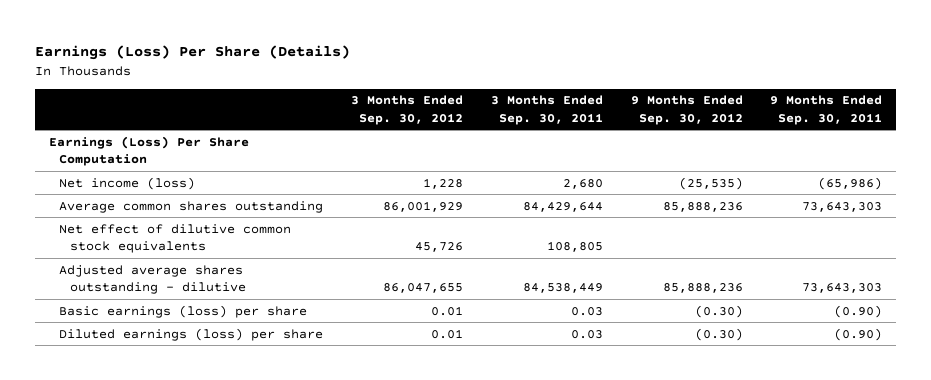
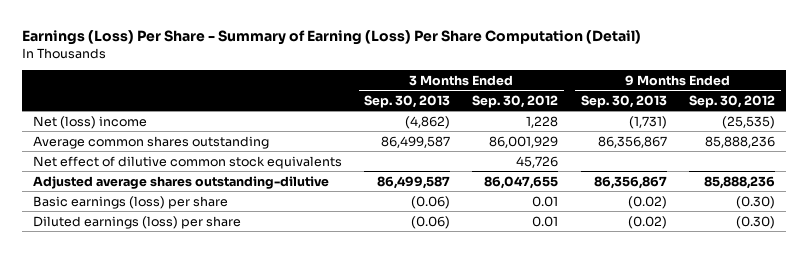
[35,45,351,61] Earnings (Loss) Per Share (Details) -> [21,29,641,45] Earnings (Loss) Per Share - Summary of Earning (Loss) Per Share Computation (Detail)
[490,95,603,125] 3 Months Ended Sep. 30, 2011 -> none
[770,95,883,125] 9 Months Ended Sep. 30, 2011 -> none
none -> [364,94,451,108] Sep. 30, 2013
none -> [580,94,667,108] Sep. 30, 2013
[49,135,250,167] Earnings (Loss) Per Share Computation -> none
[59,176,196,190] Net income (loss) -> [32,115,147,129] Net (loss) income
[59,264,246,295] Adjusted average shares outstanding - dilutive -> [32,175,329,189] Adjusted average shares outstanding-dilutive

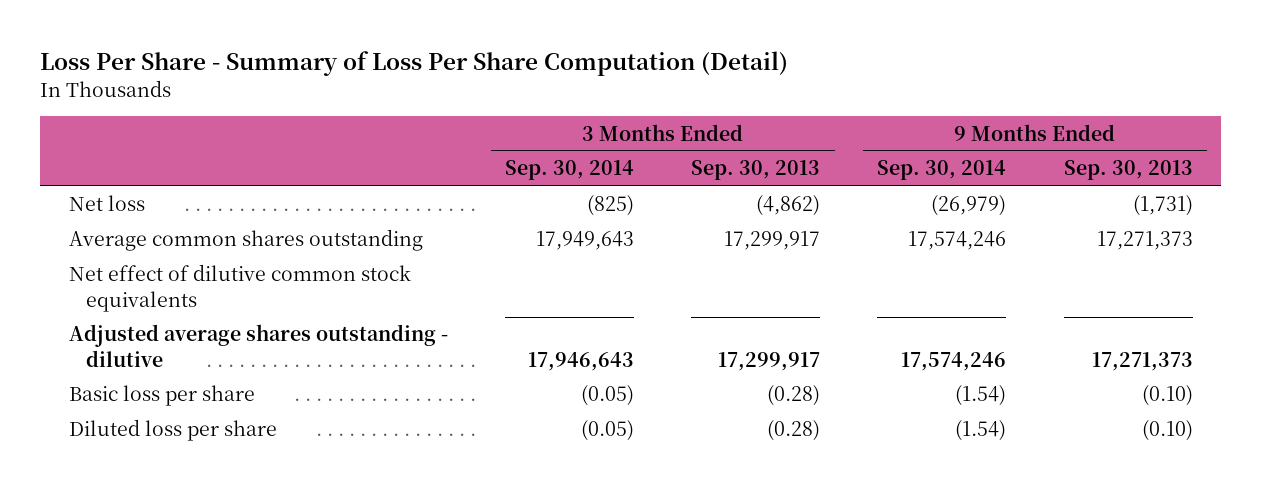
[21,29,641,45] Earnings (Loss) Per Share - Summary of Earning (Loss) Per Share Computation (Detail) -> [40,51,789,77] Loss Per Share - Summary of Loss Per Share Computation (Detail)
[472,94,559,108] Sep. 30, 2012 -> none
[689,94,776,108] Sep. 30, 2012 -> none
none -> [505,160,635,181] Sep. 30, 2014
none -> [877,160,1007,181] Sep. 30, 2014
[32,115,147,129] Net (loss) income -> [68,195,145,212] Net loss
[381,135,451,148] 86,499,587 -> [724,231,821,251] 17,299,917
[597,135,667,148] 86,356,867 -> [1096,231,1193,251] 17,271,373
[32,175,329,189] Adjusted average shares outstanding-dilutive -> [68,324,448,367] Adjusted average shares outstanding - dilutive
[377,175,451,189] 86,499,587 -> [718,351,821,371] 17,299,917
[593,175,667,189] 86,356,867 -> [1091,351,1193,371] 17,271,373
[32,195,228,209] Basic earnings (loss) per share -> [68,385,255,407] Basic loss per share
[411,195,451,209] (0.06) -> [767,385,821,407] (0.28)
[627,195,667,209] (0.02) -> [1141,385,1193,407] (0.10)
[32,215,241,229] Diluted earnings (loss) per share -> [68,419,277,442] Diluted loss per share
[411,215,451,229] (0.06) -> [767,420,821,442] (0.28)
[627,215,667,229] (0.02) -> [1141,420,1193,442] (0.10)

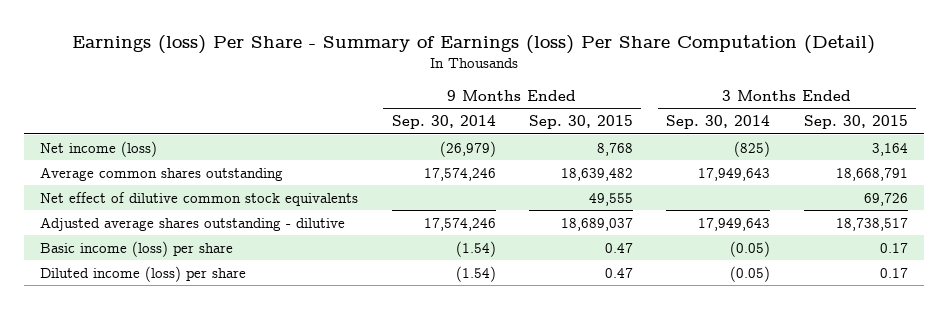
[40,51,789,77] Loss Per Share - Summary of Loss Per Share Computation (Detail) -> [72,34,876,54] Earnings (loss) Per Share - Summary of Earnings (loss) Per Share Computation (Detail)
[691,160,821,181] Sep. 30, 2013 -> none
[1063,160,1193,181] Sep. 30, 2013 -> none
none -> [529,115,634,130] Sep. 30, 2015
none -> [803,115,908,130] Sep. 30, 2015
[68,195,145,212] Net loss -> [40,140,158,157] Net income (loss)
[528,351,635,371] 17,946,643 -> [698,217,771,231] 17,949,643
[68,385,255,407] Basic loss per share -> [40,240,234,257] Basic income (loss) per share
[68,419,277,442] Diluted loss per share -> [40,265,247,282] Diluted income (loss) per share

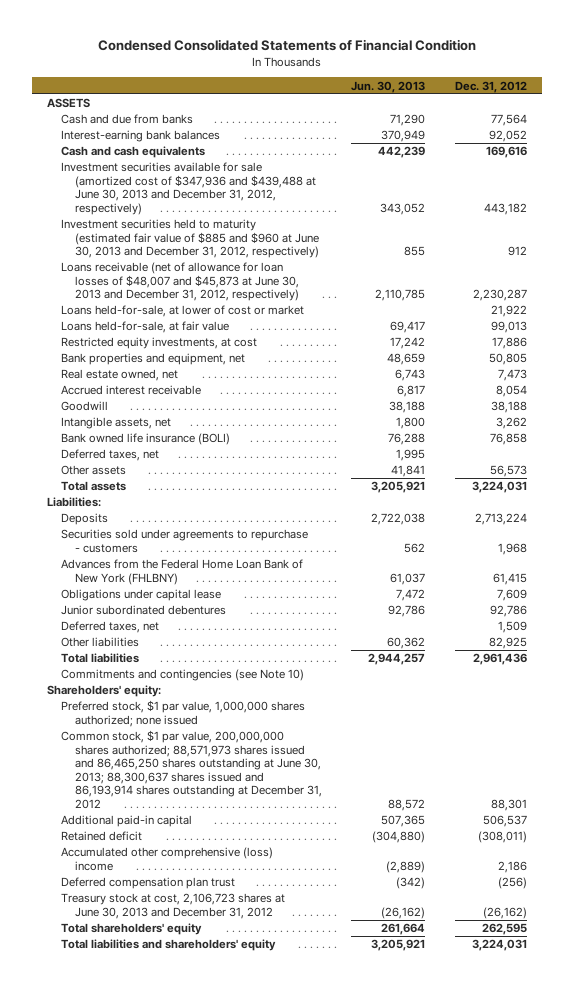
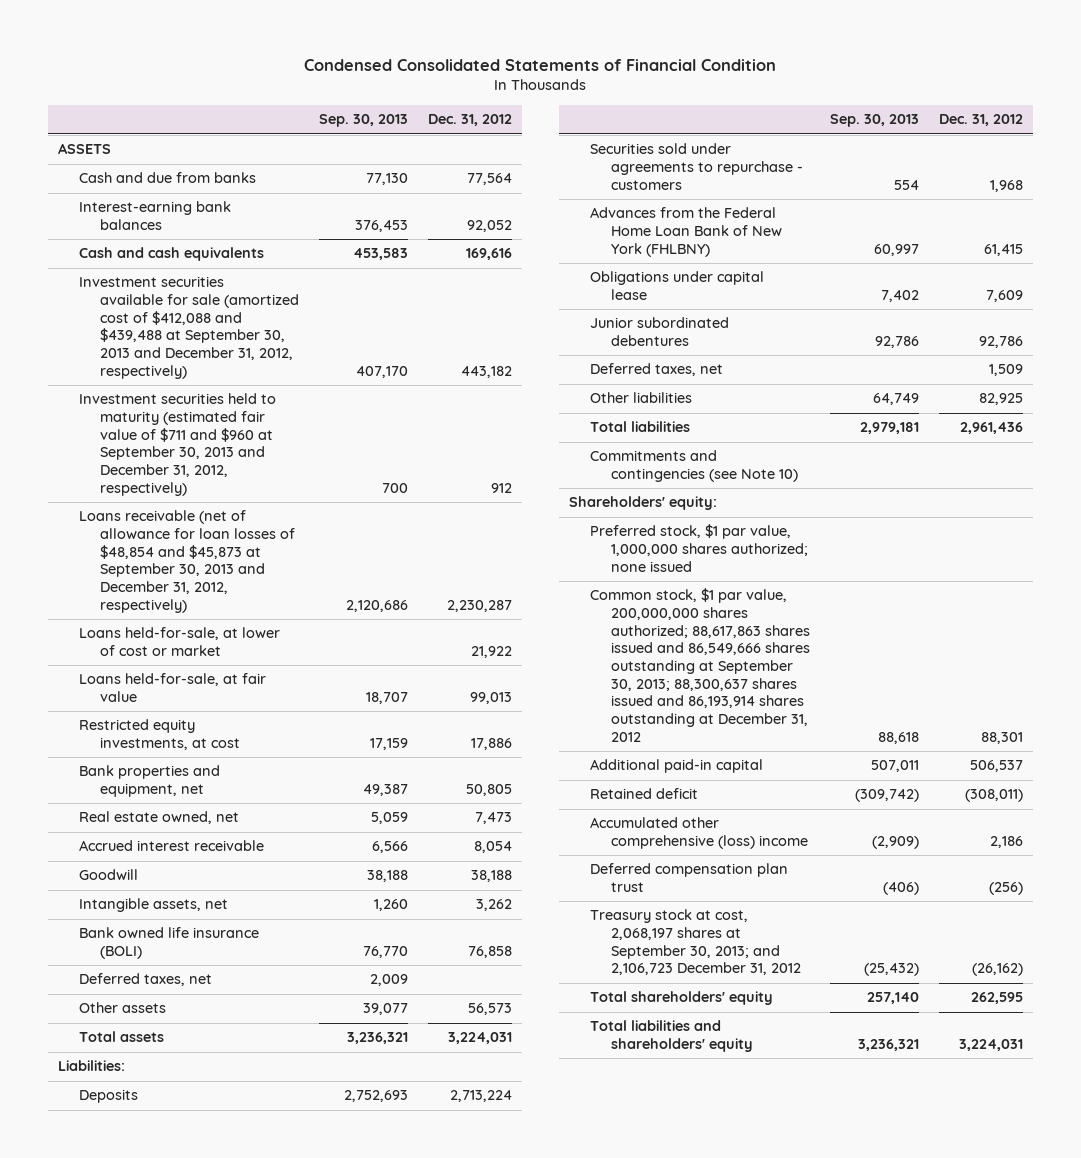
[351,80,426,93] Jun. 30, 2013 -> none
none -> [319,114,409,128] Sep. 30, 2013
[60,162,316,215] Investment securities available for sale (amortized cost of $347,936 and $439,488 at June 30, 2013 and December 31, 2012, respectively) -> [79,276,300,379] Investment securities available for sale (amortized cost of $412,088 and $439,488 at September 30, 2013 and December 31, 2012, respectively)
[60,219,319,259] Investment securities held to maturity (estimated fair value of $885 and $960 at June 30, 2013 and December 31, 2012, respectively) -> [79,393,277,496] Investment securities held to maturity (estimated fair value of $711 and $960 at September 30, 2013 and December 31, 2012, respectively)
[60,262,299,302] Loans receivable (net of allowance for loan losses of $48,007 and $45,873 at June 30, 2013 and December 31, 2012, respectively) -> [79,510,296,613] Loans receivable (net of allowance for loan losses of $48,854 and $45,873 at September 30, 2013 and December 31, 2012, respectively)
[60,730,322,809] Common stock, $1 par value, 200,000,000 shares authorized; 88,571,973 shares issued and 86,465,250 shares outstanding at June 30, 2013; 88,300,637 shares issued and 86,193,914 shares outstanding at December 31, 2012 -> [589,588,810,742] Common stock, $1 par value, 200,000,000 shares authorized; 88,617,863 shares issued and 86,549,666 shares outstanding at September 30, 2013; 88,300,637 shares issued and 86,193,914 shares outstanding at December 31, 2012
[60,893,285,919] Treasury stock at cost, 2,106,723 shares at June 30, 2013 and December 31, 2012 -> [589,909,801,976] Treasury stock at cost, 2,068,197 shares at September 30, 2013; and 2,106,723 December 31, 2012

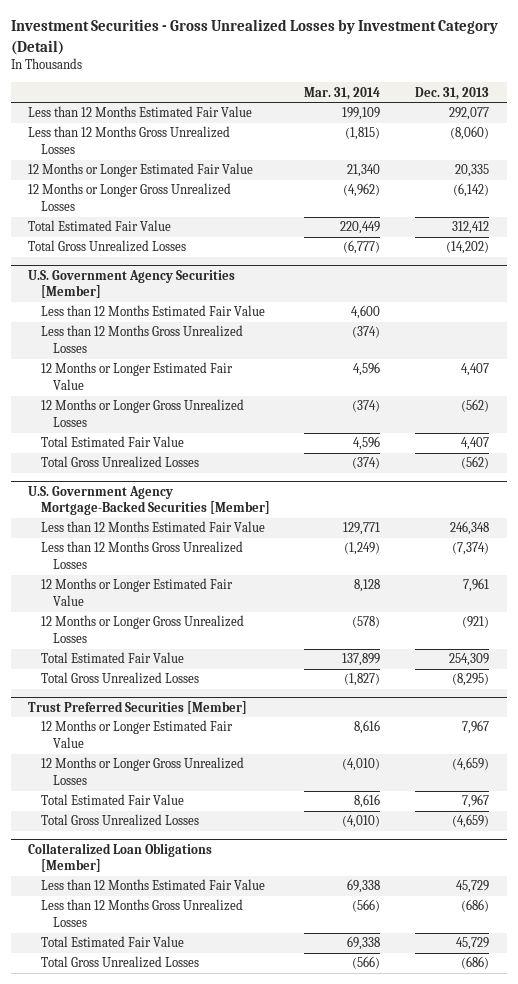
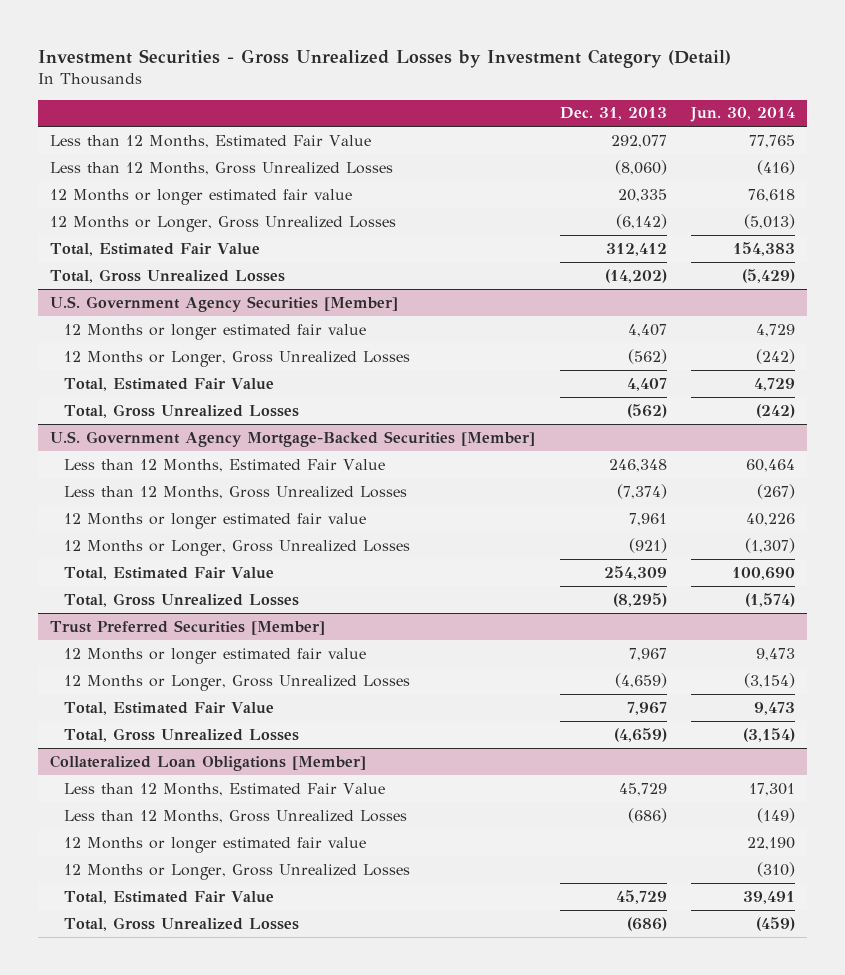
[304,86,381,100] Mar. 31, 2014 -> none
none -> [690,107,796,123] Jun. 30, 2014
[28,106,253,118] Less than 12 Months Estimated Fair Value -> [50,134,372,148] Less than 12 Months, Estimated Fair Value
[28,126,231,155] Less than 12 Months Gross Unrealized Losses -> [50,161,394,175] Less than 12 Months, Gross Unrealized Losses
[28,163,254,178] 12 Months or Longer Estimated Fair Value -> [50,188,353,205] 12 Months or longer estimated fair value
[28,183,232,212] 12 Months or Longer Gross Unrealized Losses -> [50,215,397,232] 12 Months or Longer, Gross Unrealized Losses
[28,220,172,232] Total Estimated Fair Value -> [50,242,261,256] Total, Estimated Fair Value
[28,240,187,253] Total Gross Unrealized Losses -> [50,268,286,283] Total, Gross Unrealized Losses
[40,305,265,317] Less than 12 Months Estimated Fair Value -> none
[40,325,243,354] Less than 12 Months Gross Unrealized Losses -> none
[40,362,233,391] 12 Months or Longer Estimated Fair Value -> [64,323,367,340] 12 Months or longer estimated fair value
[40,399,244,428] 12 Months or Longer Gross Unrealized Losses -> [64,350,411,367] 12 Months or Longer, Gross Unrealized Losses
[40,436,184,448] Total Estimated Fair Value -> [64,377,275,391] Total, Estimated Fair Value
[40,456,199,469] Total Gross Unrealized Losses -> [64,403,300,418] Total, Gross Unrealized Losses
[40,521,265,533] Less than 12 Months Estimated Fair Value -> [64,458,386,472] Less than 12 Months, Estimated Fair Value
[40,541,243,570] Less than 12 Months Gross Unrealized Losses -> [64,485,408,499] Less than 12 Months, Gross Unrealized Losses
[40,578,233,607] 12 Months or Longer Estimated Fair Value -> [64,512,367,529] 12 Months or longer estimated fair value
[40,615,244,644] 12 Months or Longer Gross Unrealized Losses -> [64,539,411,556] 12 Months or Longer, Gross Unrealized Losses
[40,652,184,664] Total Estimated Fair Value -> [64,566,275,580] Total, Estimated Fair Value
[40,672,199,685] Total Gross Unrealized Losses -> [64,592,300,607] Total, Gross Unrealized Losses
[40,720,233,749] 12 Months or Longer Estimated Fair Value -> [64,647,367,664] 12 Months or longer estimated fair value
[40,757,244,786] 12 Months or Longer Gross Unrealized Losses -> [64,674,411,691] 12 Months or Longer, Gross Unrealized Losses
[40,794,184,806] Total Estimated Fair Value -> [64,701,275,715] Total, Estimated Fair Value
[40,814,199,827] Total Gross Unrealized Losses -> [64,727,300,742] Total, Gross Unrealized Losses
[40,879,265,891] Less than 12 Months Estimated Fair Value -> [64,782,386,796] Less than 12 Months, Estimated Fair Value
[40,899,243,928] Less than 12 Months Gross Unrealized Losses -> [64,809,408,823] Less than 12 Months, Gross Unrealized Losses
none -> [64,836,367,853] 12 Months or longer estimated fair value
none -> [64,863,411,880] 12 Months or Longer, Gross Unrealized Losses
[40,936,184,948] Total Estimated Fair Value -> [64,890,275,904] Total, Estimated Fair Value
[40,956,199,969] Total Gross Unrealized Losses -> [64,916,300,931] Total, Gross Unrealized Losses

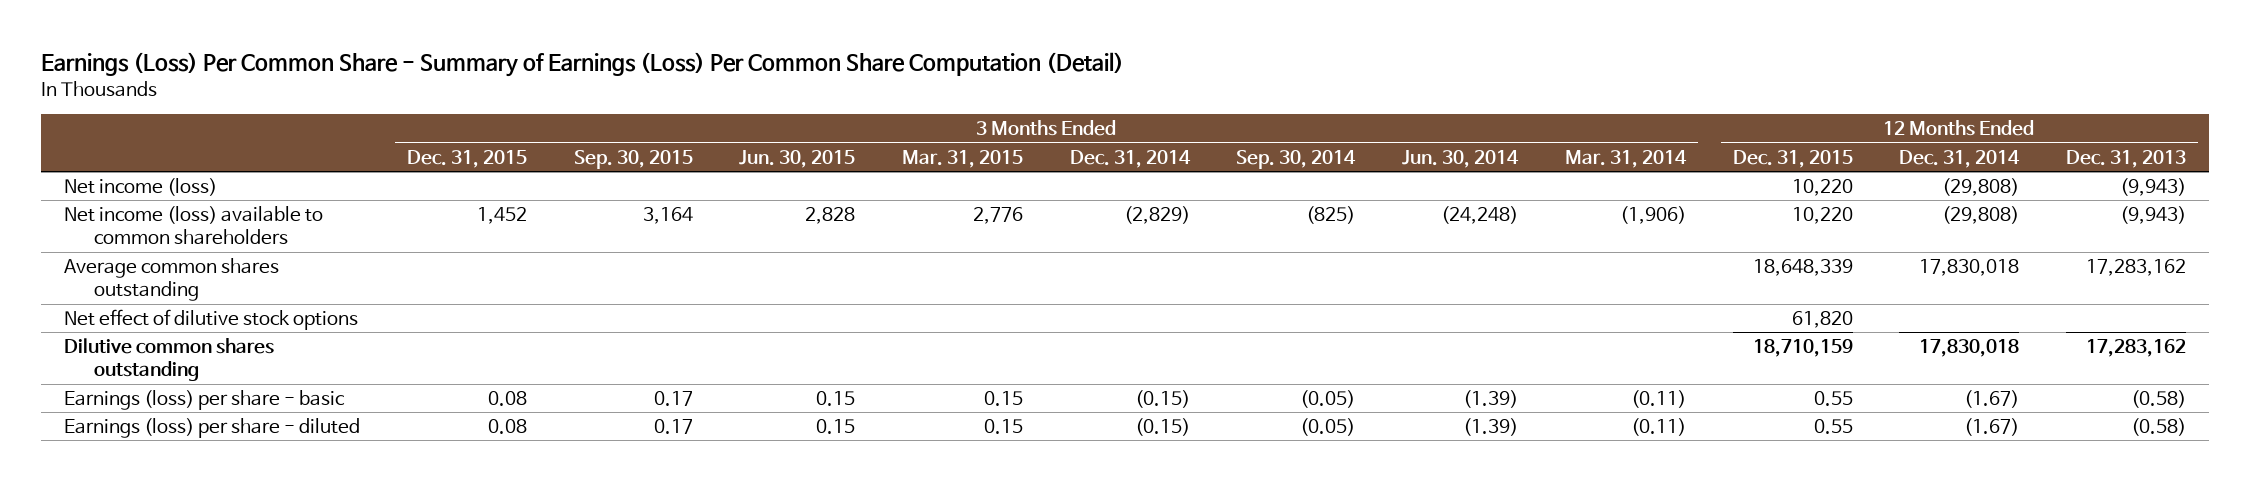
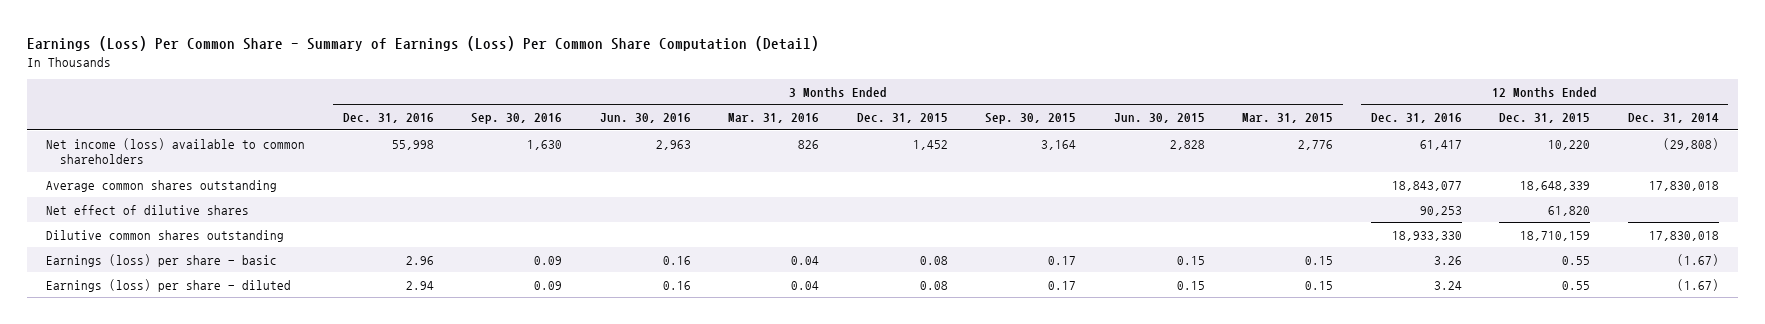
[1069,149,1191,168] Dec. 31, 2014 -> none
[1236,149,1357,169] Sep. 30, 2014 -> none
[1402,149,1520,168] Jun. 30, 2014 -> none
[1564,149,1687,168] Mar. 31, 2014 -> none
[2066,149,2187,168] Dec. 31, 2013 -> none
none -> [342,113,434,124] Dec. 31, 2016
none -> [471,113,563,125] Sep. 30, 2016
none -> [599,113,691,124] Jun. 30, 2016
none -> [728,113,820,124] Mar. 31, 2016
none -> [1370,113,1462,124] Dec. 31, 2016
[64,178,218,197] Net income (loss) -> none
[64,309,359,331] Net effect of dilutive stock options -> [46,204,250,215] Net effect of dilutive shares

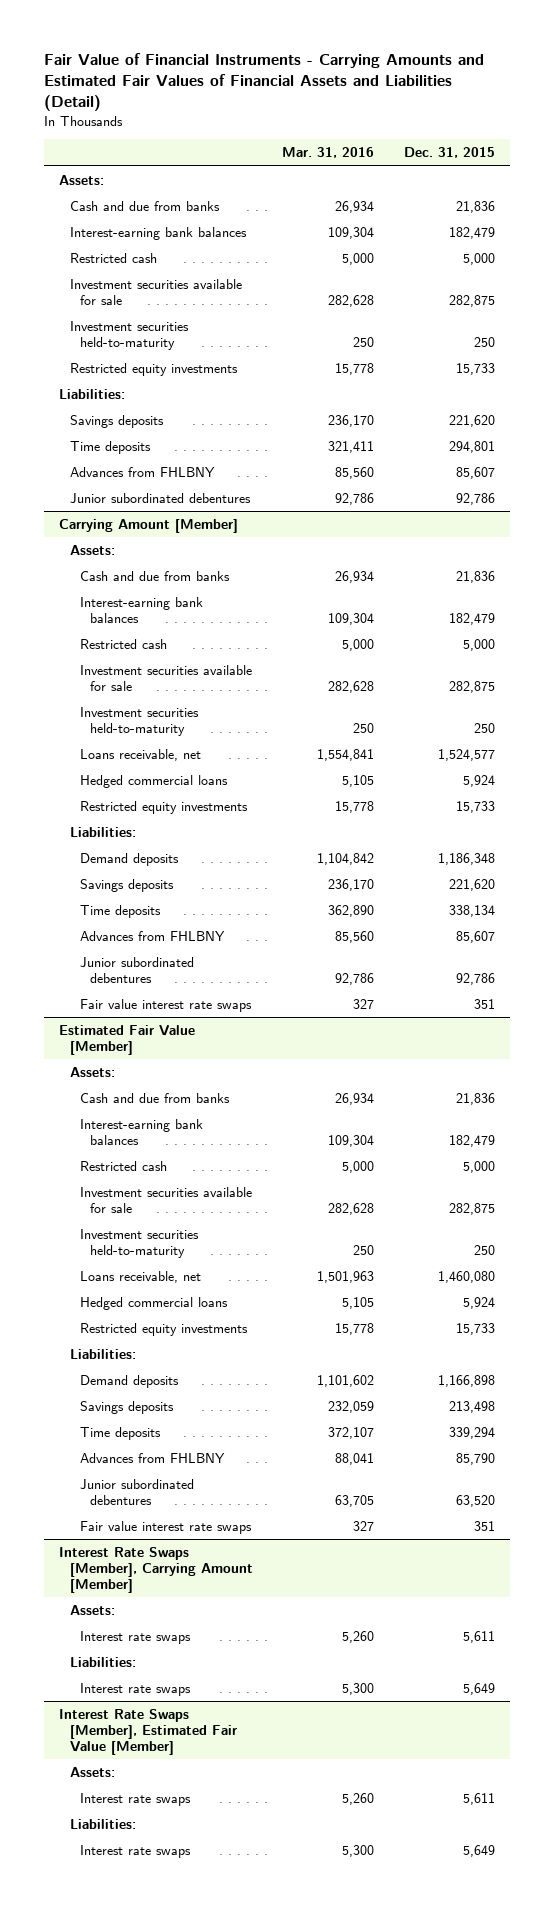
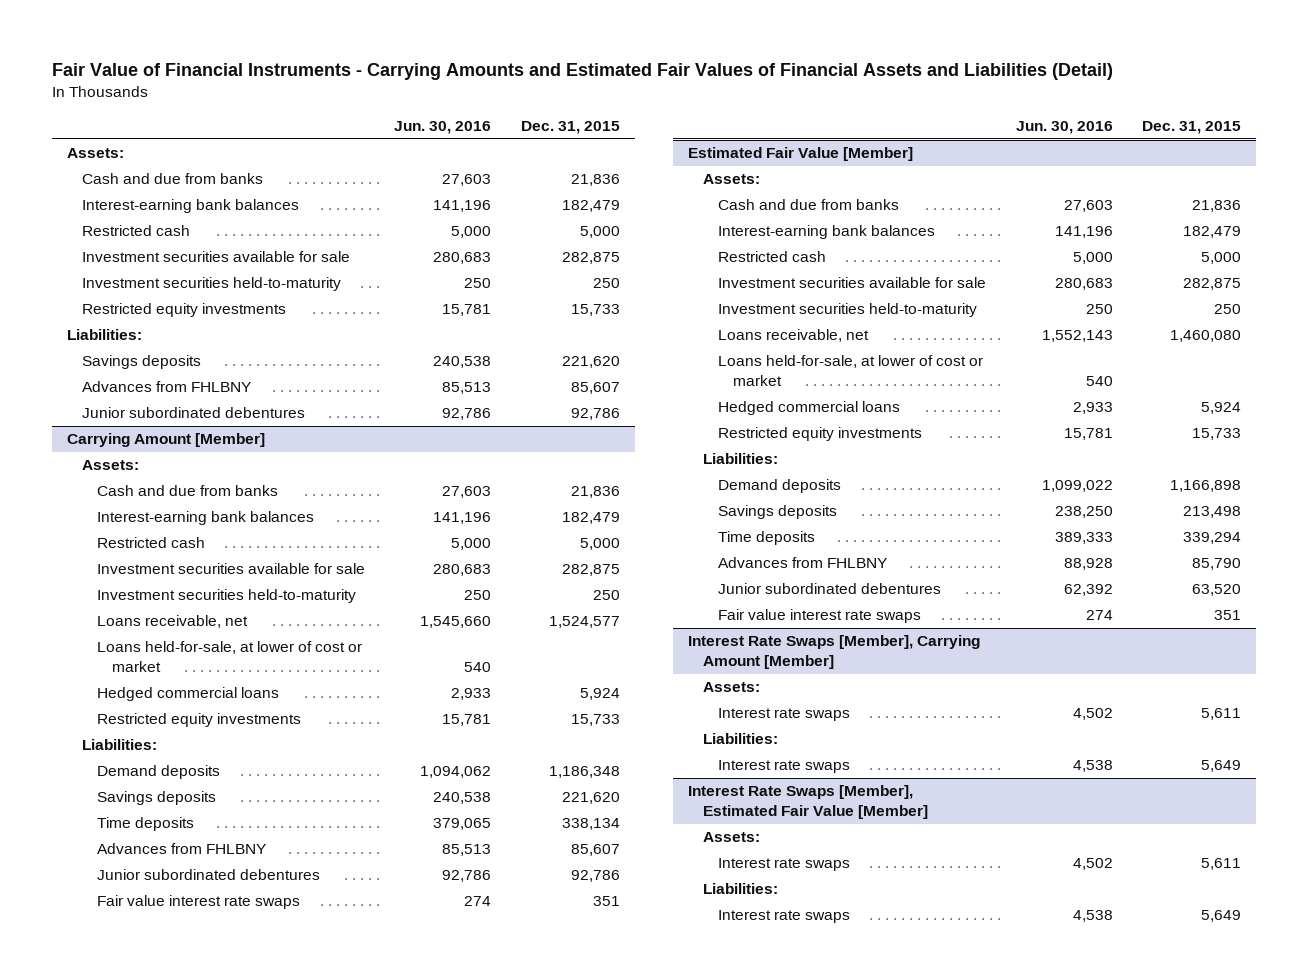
[282,147,375,159] Mar. 31, 2016 -> none
none -> [394,121,492,135] Jun. 30, 2016
[69,440,151,454] Time deposits -> none
none -> [97,641,363,673] Loans held-for-sale, at lower of cost or market
none -> [718,355,984,387] Loans held-for-sale, at lower of cost or market

